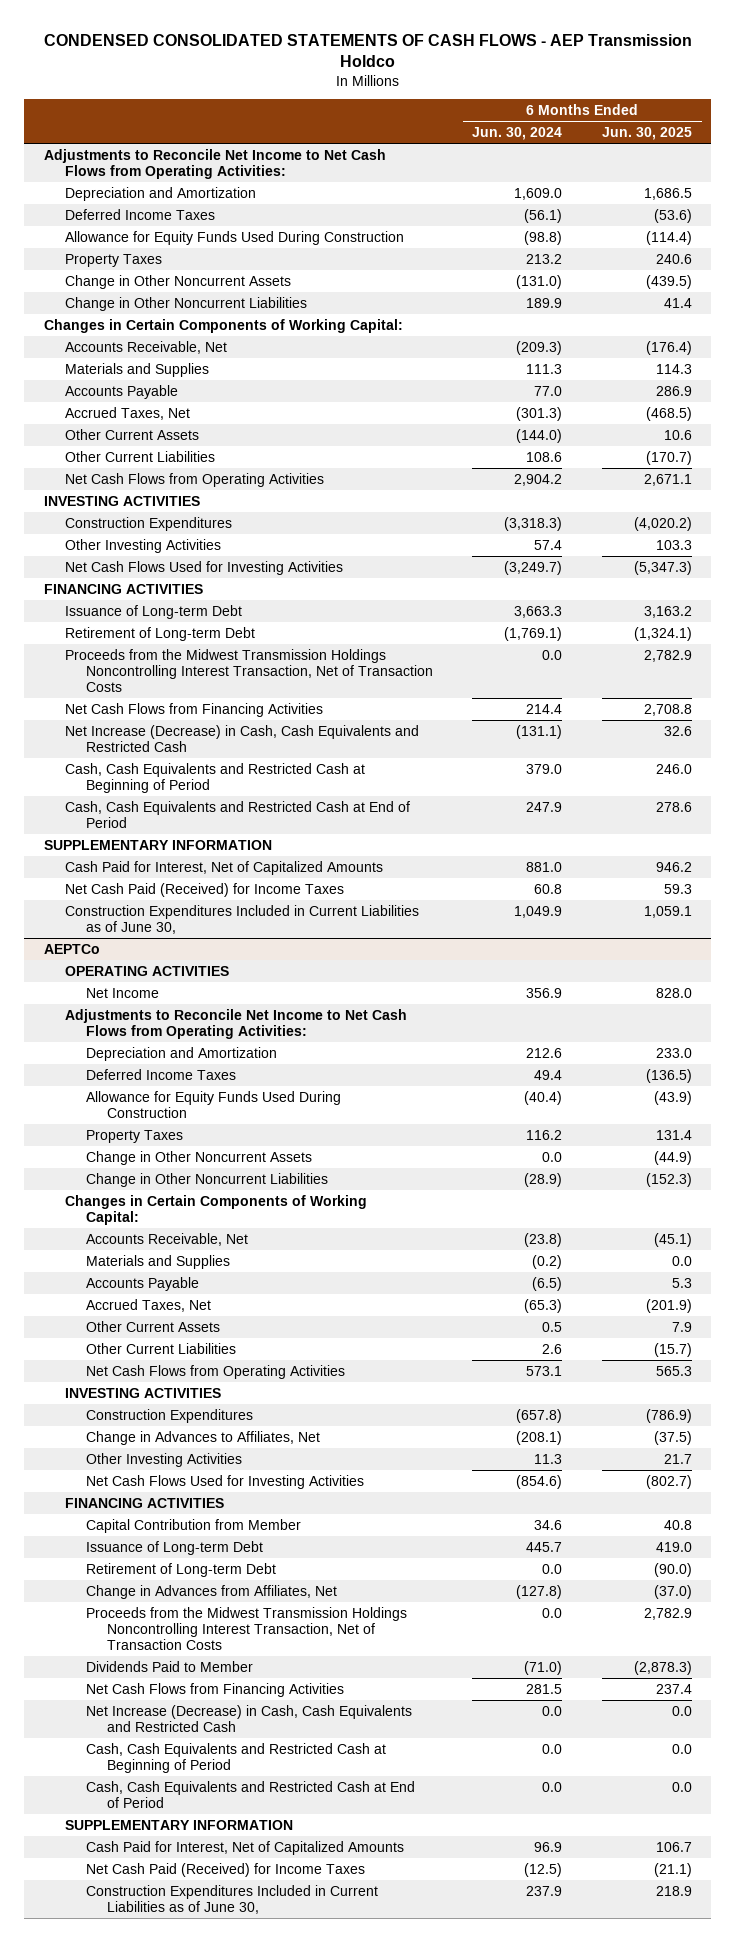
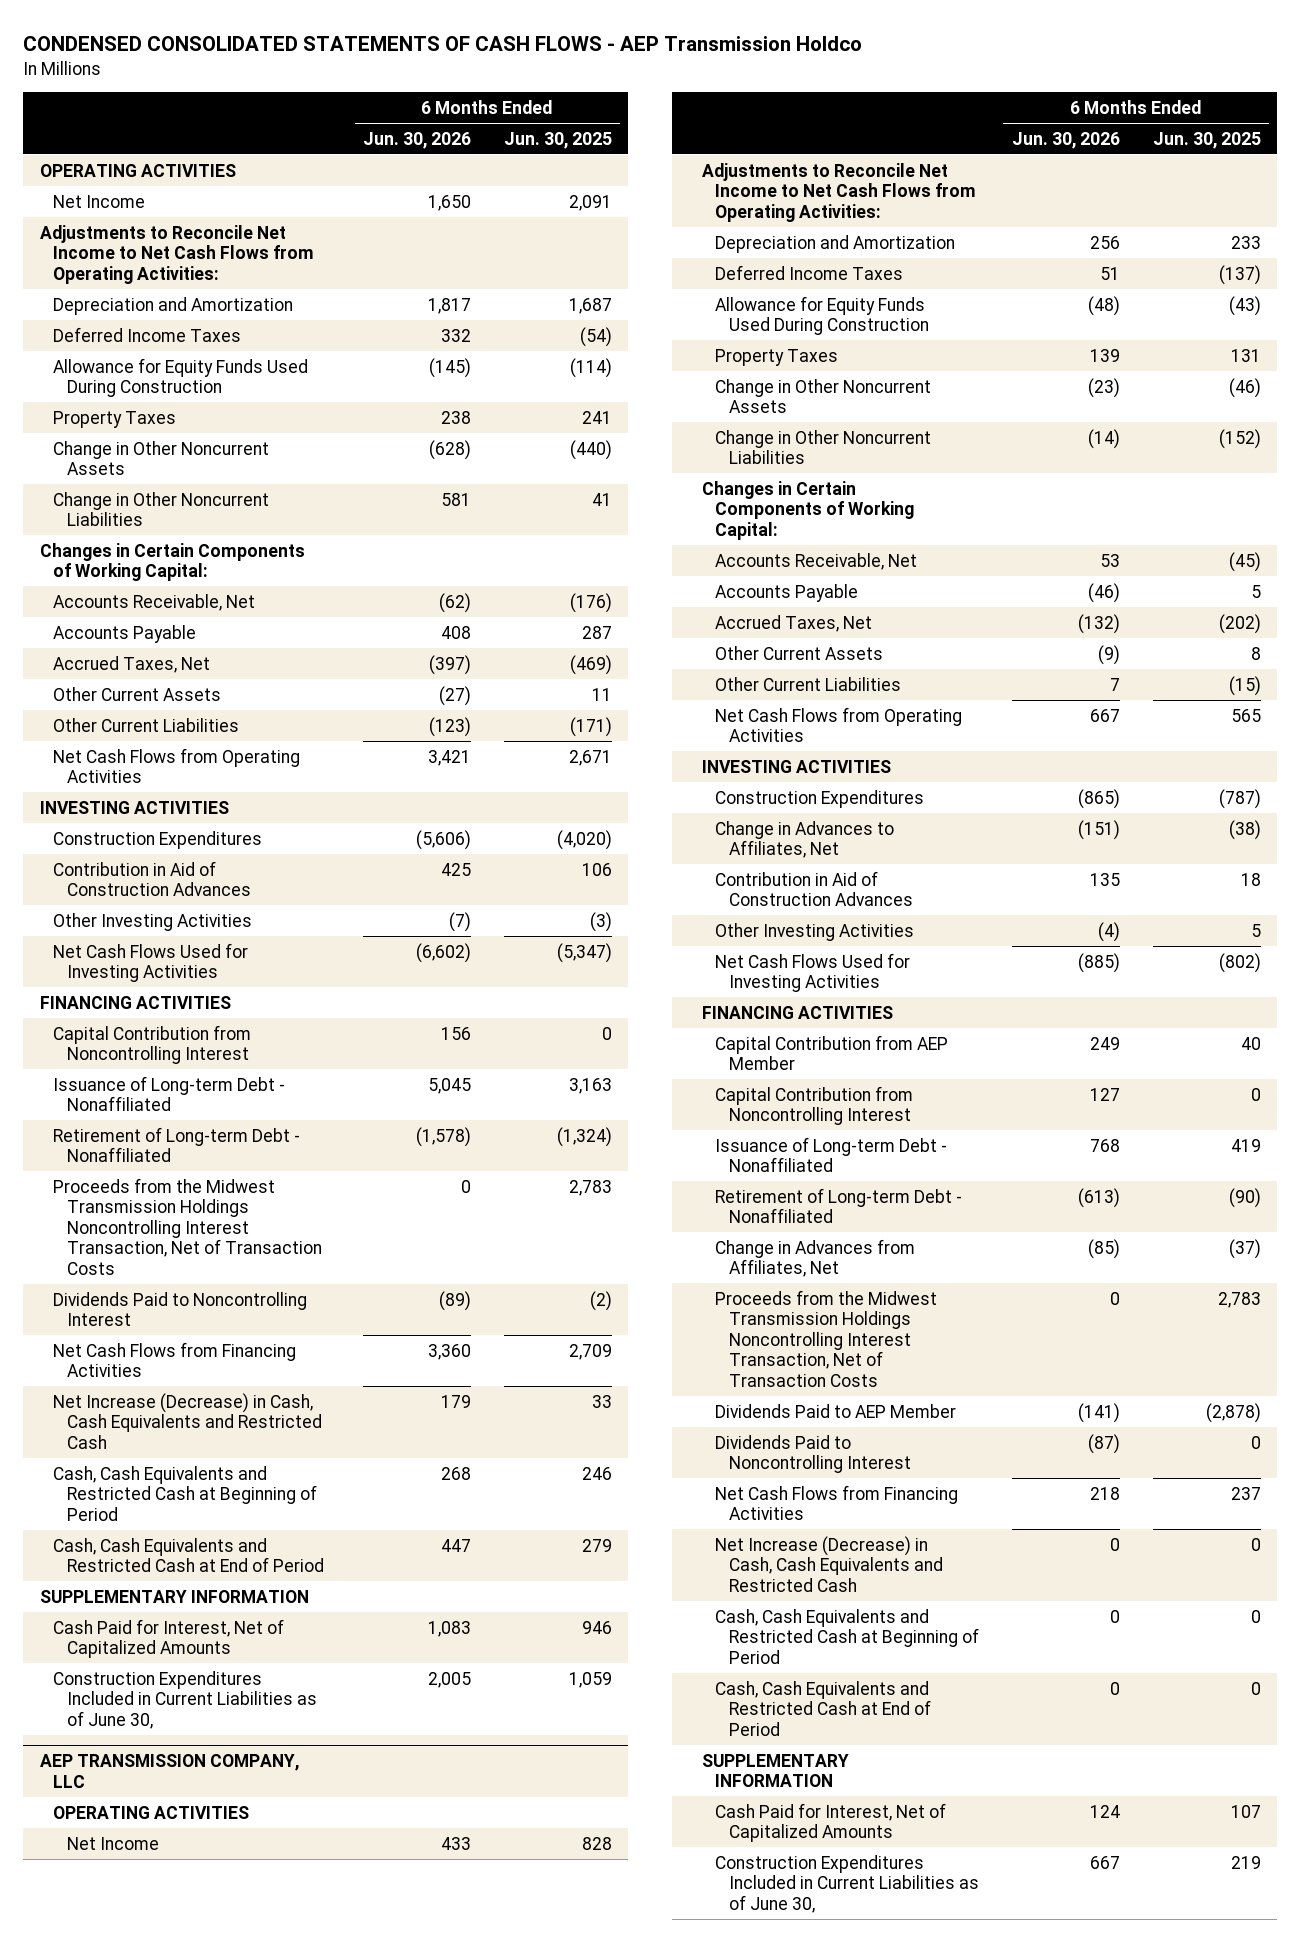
[472,126,563,140] Jun. 30, 2024 -> none
none -> [362,131,471,149] Jun. 30, 2026
none -> [39,163,236,177] OPERATING ACTIVITIES
none -> [53,194,146,208] Net Income
[643,187,692,200] 1,686.5 -> [568,297,612,314] 1,687
[653,208,692,223] (53.6) -> [579,326,612,347] (54)
[645,230,692,245] (114.4) -> [569,357,612,378] (114)
[655,253,692,264] 240.6 -> [581,410,612,424] 241
[645,274,692,289] (439.5) -> [569,439,612,460] (440)
[663,297,692,308] 41.4 -> [591,492,612,506] 41
[65,362,210,377] Materials and Supplies -> none
[645,340,692,355] (176.4) -> [569,592,612,613] (176)
[655,385,692,396] 286.9 -> [581,625,612,639] 287
[645,406,692,421] (468.5) -> [569,654,612,675] (469)
[663,429,692,440] 10.6 -> [591,687,612,701] 11
[645,450,692,465] (170.7) -> [569,716,612,737] (171)
[643,473,692,486] 2,671.1 -> [568,749,612,766] 2,671
[633,516,692,531] (4,020.2) -> [556,829,612,850] (4,020)
none -> [53,860,251,897] Contribution in Aid of Construction Advances
[655,539,692,550] 103.3 -> [589,911,612,932] (3)
[633,560,692,575] (5,347.3) -> [556,942,612,963] (5,347)
none -> [53,1024,252,1065] Capital Contribution from Noncontrolling Interest
[65,604,243,619] Issuance of Long-term Debt -> [53,1075,286,1112] Issuance of Long-term Debt - Nonaffiliated
[643,605,692,618] 3,163.2 -> [568,1077,612,1094] 3,163
[65,626,256,641] Retirement of Long-term Debt -> [53,1126,301,1163] Retirement of Long-term Debt - Nonaffiliated
[633,626,692,641] (1,324.1) -> [556,1126,612,1147] (1,324)
[643,649,692,662] 2,782.9 -> [568,1179,612,1196] 2,783
none -> [53,1291,308,1327] Dividends Paid to Noncontrolling Interest
[643,703,692,716] 2,708.8 -> [568,1343,612,1360] 2,709
[663,725,692,736] 32.6 -> [591,1394,612,1408] 33
[655,763,692,774] 246.0 -> [581,1466,612,1480] 246
[655,801,692,812] 278.6 -> [581,1538,612,1552] 279
[65,882,345,897] Net Cash Paid (Received) for Income Taxes -> none
[655,861,692,872] 946.2 -> [581,1620,612,1634] 946
[643,905,692,918] 1,059.1 -> [568,1671,612,1688] 1,059
[43,943,100,954] AEPTCo -> [39,1753,299,1788] AEP TRANSMISSION COMPANY, LLC
[655,987,692,998] 828.0 -> [581,1836,612,1850] 828
[655,1047,692,1058] 233.0 -> [1230,235,1261,249] 233
[645,1068,692,1083] (136.5) -> [1218,264,1261,285] (137)
[653,1090,692,1105] (43.9) -> [1228,295,1261,316] (43)
[655,1129,692,1140] 131.4 -> [1230,348,1261,362] 131
[653,1150,692,1165] (44.9) -> [1228,377,1261,398] (46)
[645,1172,692,1187] (152.3) -> [1218,428,1261,449] (152)
[86,1254,231,1269] Materials and Supplies -> none
[653,1232,692,1247] (45.1) -> [1228,551,1261,572] (45)
[671,1277,692,1288] 5.3 -> [1250,584,1261,598] 5
[645,1298,692,1313] (201.9) -> [1218,613,1261,634] (202)
[671,1321,692,1332] 7.9 -> [1250,646,1261,660] 8
[653,1342,692,1357] (15.7) -> [1228,675,1261,696] (15)
[655,1365,692,1376] 565.3 -> [1230,708,1261,722] 565
[645,1408,692,1423] (786.9) -> [1218,788,1261,809] (787)
[653,1430,692,1445] (37.5) -> [1228,819,1261,840] (38)
none -> [715,870,913,907] Contribution in Aid of Construction Advances
[663,1453,692,1464] 21.7 -> [1250,923,1261,937] 5
[645,1474,692,1489] (802.7) -> [1218,952,1261,973] (802)
[86,1518,302,1533] Capital Contribution from Member -> [715,1034,949,1071] Capital Contribution from AEP Member
[663,1519,692,1530] 40.8 -> [1240,1036,1261,1050] 40
none -> [715,1085,914,1126] Capital Contribution from Noncontrolling Interest
[86,1540,264,1555] Issuance of Long-term Debt -> [715,1136,948,1173] Issuance of Long-term Debt - Nonaffiliated
[655,1541,692,1552] 419.0 -> [1230,1138,1261,1152] 419
[86,1562,277,1577] Retirement of Long-term Debt -> [715,1187,963,1224] Retirement of Long-term Debt - Nonaffiliated
[653,1562,692,1577] (90.0) -> [1228,1187,1261,1208] (90)
[653,1584,692,1599] (37.0) -> [1228,1238,1261,1259] (37)
[643,1607,692,1620] 2,782.9 -> [1217,1291,1261,1308] 2,783
[86,1660,254,1672] Dividends Paid to Member -> [715,1403,957,1418] Dividends Paid to AEP Member
[633,1660,692,1675] (2,878.3) -> [1205,1402,1261,1423] (2,878)
none -> [715,1434,911,1474] Dividends Paid to Noncontrolling Interest
[655,1683,692,1694] 237.4 -> [1230,1486,1261,1500] 237
[671,1705,692,1716] 0.0 -> [1250,1537,1261,1551] 0
[671,1743,692,1754] 0.0 -> [1250,1609,1261,1623] 0
[671,1781,692,1792] 0.0 -> [1250,1681,1261,1695] 0
[86,1862,366,1877] Net Cash Paid (Received) for Income Taxes -> none
[655,1841,692,1852] 106.7 -> [1230,1804,1261,1818] 107
[655,1885,692,1896] 218.9 -> [1230,1855,1261,1869] 219

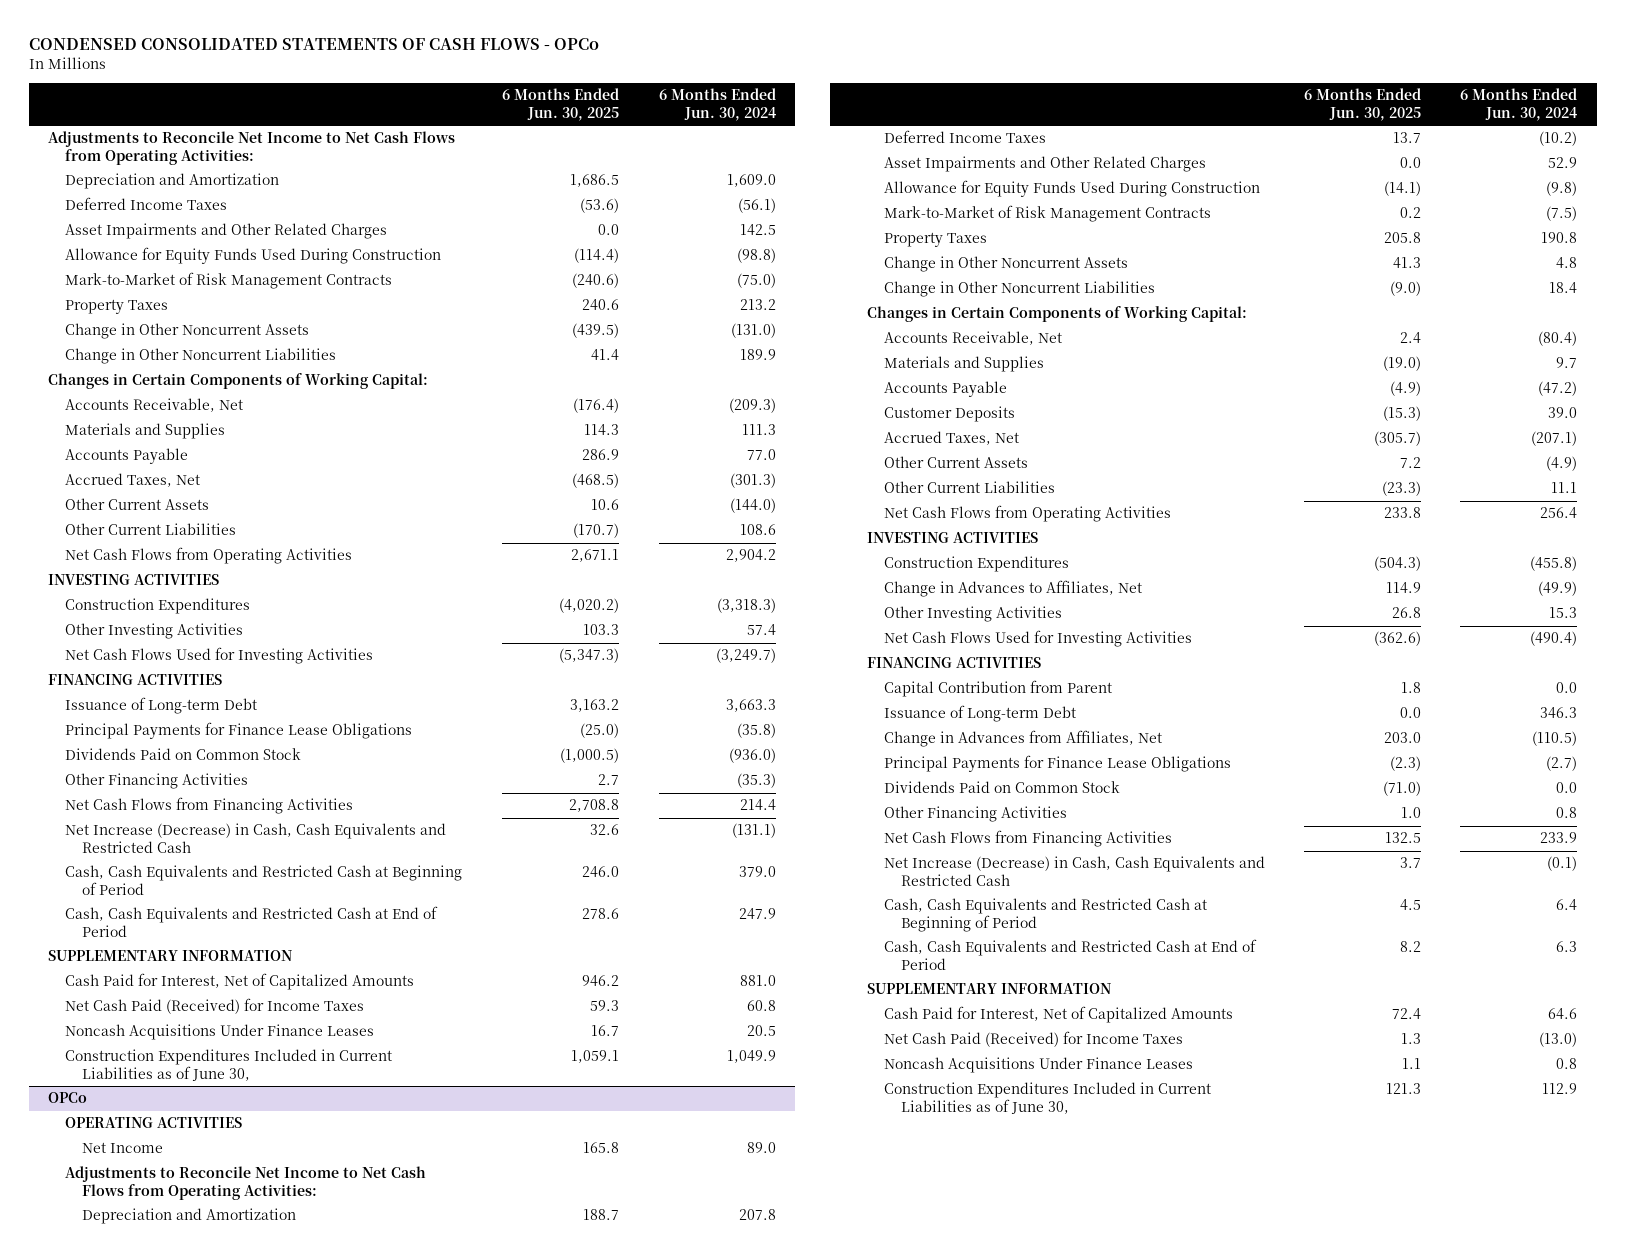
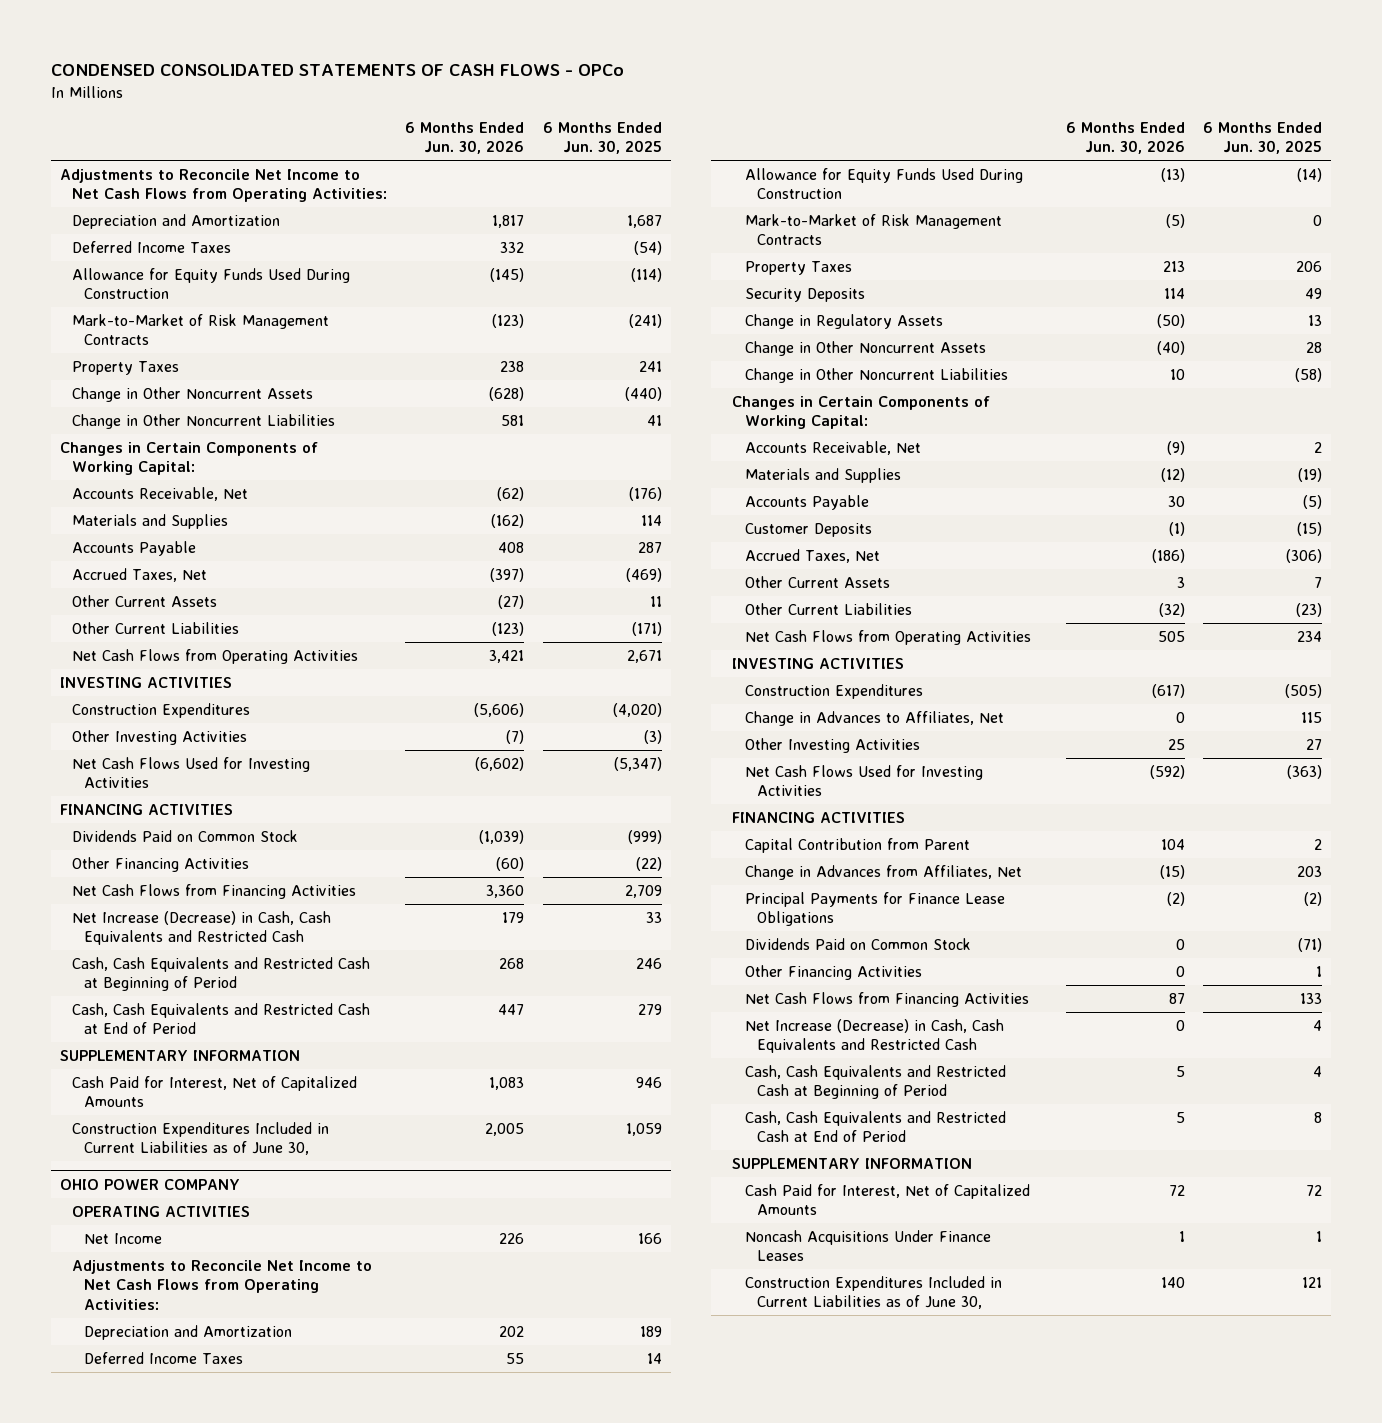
[658,88,776,121] 6 Months Ended Jun. 30, 2024 -> none
none -> [405,121,525,155] 6 Months Ended Jun. 30, 2026
[65,223,388,240] Asset Impairments and Other Related Charges -> none
[570,174,620,188] 1,686.5 -> [626,214,662,228] 1,687
[580,198,620,214] (53.6) -> [633,240,662,255] (54)
[574,248,620,264] (114.4) -> [630,267,662,282] (114)
[572,273,620,289] (240.6) -> [628,313,662,328] (241)
[582,299,620,311] 240.6 -> [638,360,662,372] 241
[572,323,620,339] (439.5) -> [624,386,662,401] (440)
[591,349,620,361] 41.4 -> [646,414,662,426] 41
[573,398,620,414] (176.4) -> [628,486,662,501] (176)
[584,424,620,436] 114.3 -> [640,514,662,526] 114
[582,449,620,461] 286.9 -> [637,541,662,553] 287
[572,473,620,489] (468.5) -> [625,567,662,582] (469)
[591,499,620,511] 10.6 -> [649,595,662,607] 11
[573,523,620,539] (170.7) -> [631,621,662,636] (171)
[571,549,620,563] 2,671.1 -> [626,649,662,663] 2,671
[559,598,620,614] (4,020.2) -> [612,702,662,717] (4,020)
[583,624,620,636] 103.3 -> [643,729,662,744] (3)
[559,648,620,664] (5,347.3) -> [613,756,662,771] (5,347)
[65,697,258,715] Issuance of Long-term Debt -> none
[65,722,413,740] Principal Payments for Finance Lease Obligations -> none
[560,748,620,764] (1,000.5) -> [627,829,662,844] (999)
[598,774,620,786] 2.7 -> [635,856,662,871] (22)
[569,799,620,813] 2,708.8 -> [624,884,662,898] 2,709
[590,824,620,836] 32.6 -> [645,911,662,923] 33
[582,866,620,878] 246.0 -> [635,957,662,969] 246
[582,908,620,920] 278.6 -> [637,1003,662,1015] 279
[65,998,365,1015] Net Cash Paid (Received) for Income Taxes -> none
[65,1024,375,1041] Noncash Acquisitions Under Finance Leases -> none
[582,975,620,987] 946.2 -> [635,1076,662,1088] 946
[571,1050,620,1064] 1,059.1 -> [625,1122,662,1136] 1,059
[48,1092,88,1104] OPCo -> [59,1178,240,1190] OHIO POWER COMPANY
[583,1142,620,1154] 165.8 -> [637,1232,662,1244] 166
[883,156,1206,173] Asset Impairments and Other Related Charges -> none
[583,1209,620,1221] 188.7 -> [639,1325,662,1337] 189
[1393,132,1422,144] 13.7 -> [646,1352,662,1364] 14
[1384,181,1422,197] (14.1) -> [1296,167,1322,182] (14)
[1400,207,1422,219] 0.2 -> [1312,214,1322,226] 0
[1384,232,1422,244] 205.8 -> [1295,260,1322,272] 206
none -> [744,287,865,302] Security Deposits
none -> [744,313,943,329] Change in Regulatory Assets
[1393,257,1422,269] 41.3 -> [1305,341,1322,353] 28
[1390,281,1422,297] (9.0) -> [1294,367,1322,382] (58)
[1400,332,1422,344] 2.4 -> [1313,441,1322,453] 2
[1383,356,1422,372] (19.0) -> [1297,467,1322,482] (19)
[1390,381,1422,397] (4.9) -> [1302,494,1322,509] (5)
[1383,406,1422,422] (15.3) -> [1296,521,1322,536] (15)
[1374,431,1422,447] (305.7) -> [1285,548,1322,563] (306)
[1400,457,1422,469] 7.2 -> [1313,576,1322,588] 7
[1382,481,1422,497] (23.3) -> [1295,602,1322,617] (23)
[1384,507,1422,519] 233.8 -> [1296,630,1322,642] 234
[1374,556,1422,572] (504.3) -> [1284,683,1322,698] (505)
[1386,582,1422,594] 114.9 -> [1300,711,1322,723] 115
[1392,607,1422,619] 26.8 -> [1305,738,1322,750] 27
[1374,631,1422,647] (362.6) -> [1286,764,1322,779] (363)
[883,705,1076,723] Issuance of Long-term Debt -> none
[1401,682,1422,694] 1.8 -> [1313,838,1322,850] 2
[1384,732,1422,744] 203.0 -> [1296,865,1322,877] 203
[1390,756,1422,772] (2.3) -> [1303,891,1322,906] (2)
[1383,781,1422,797] (71.0) -> [1297,937,1322,952] (71)
[1401,807,1422,819] 1.0 -> [1315,965,1322,977] 1
[1385,832,1422,844] 132.5 -> [1299,992,1322,1004] 133
[1400,857,1422,869] 3.7 -> [1312,1019,1322,1031] 4
[1400,899,1422,911] 4.5 -> [1312,1065,1322,1077] 4
[1400,941,1422,953] 8.2 -> [1313,1111,1322,1123] 8
[883,1031,1183,1048] Net Cash Paid (Received) for Income Taxes -> none
[1392,1008,1422,1020] 72.4 -> [1305,1184,1322,1196] 72
[1402,1058,1422,1070] 1.1 -> [1315,1230,1322,1242] 1
[1386,1083,1422,1095] 121.3 -> [1301,1276,1322,1288] 121

